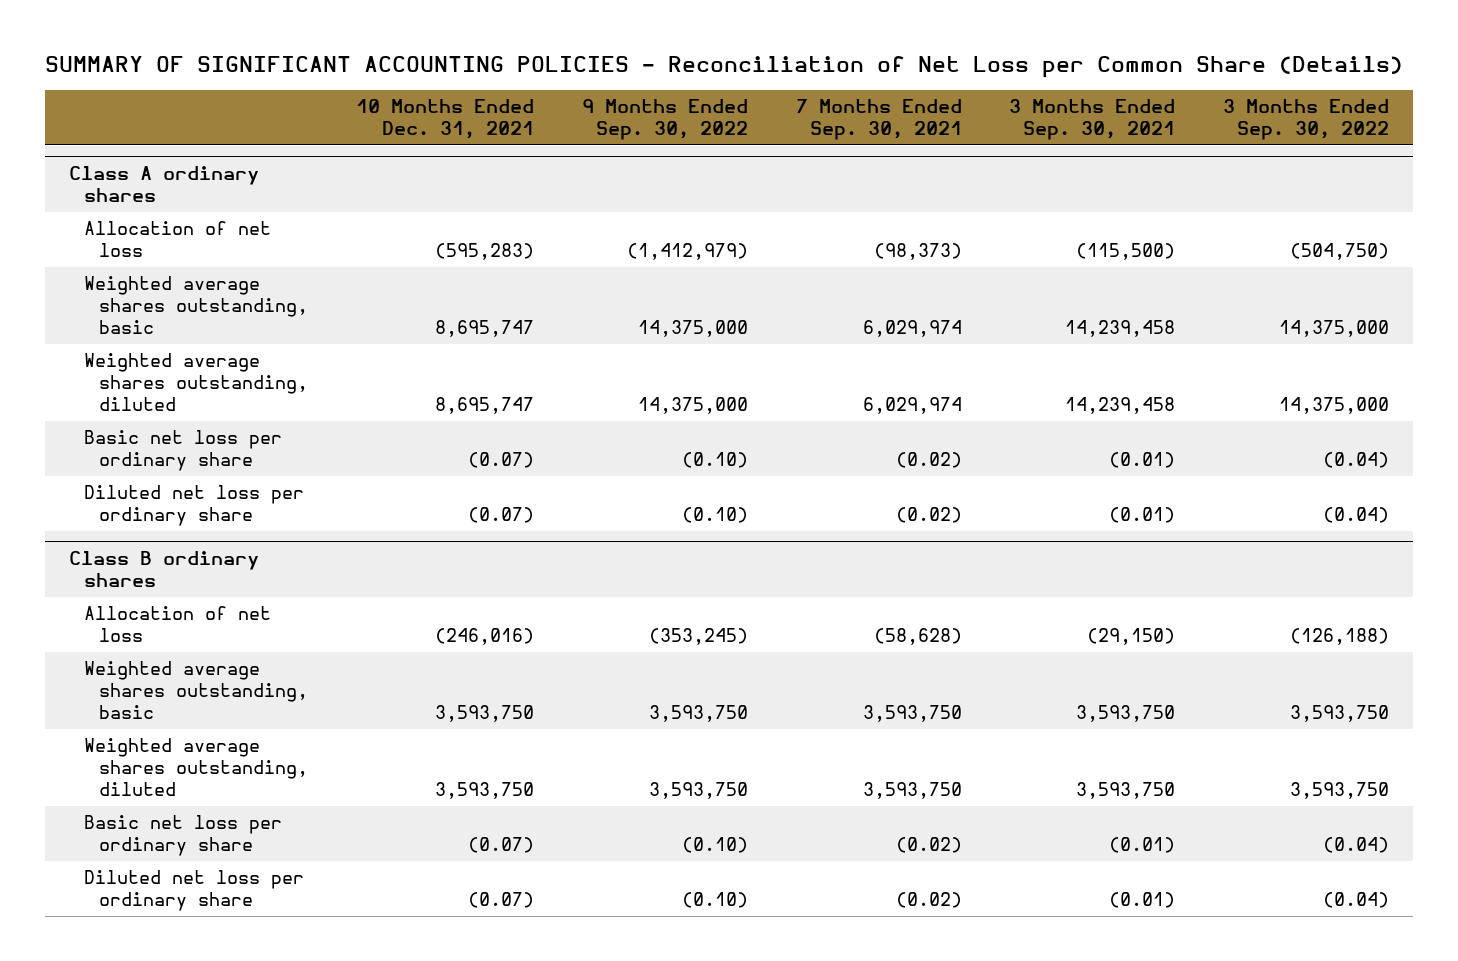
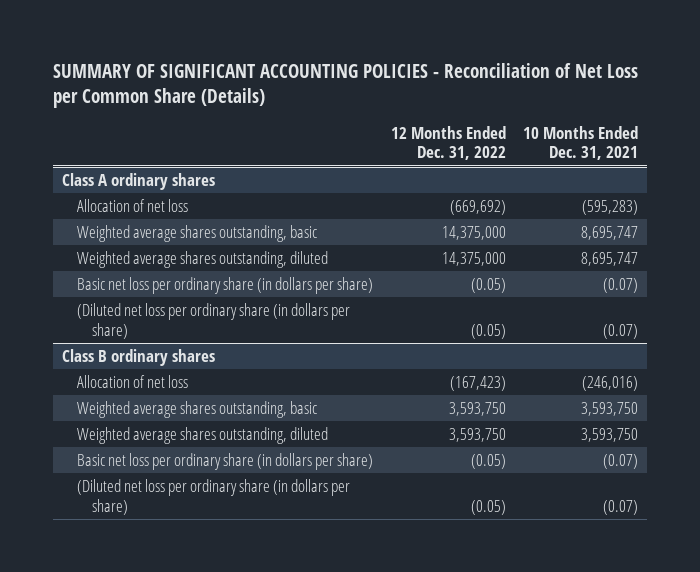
[581,99,748,141] 9 Months Ended Sep. 30, 2022 -> none
[795,99,962,141] 7 Months Ended Sep. 30, 2021 -> none
[1009,99,1176,141] 3 Months Ended Sep. 30, 2021 -> none
[1223,99,1390,141] 3 Months Ended Sep. 30, 2022 -> none
none -> [390,125,506,161] 12 Months Ended Dec. 31, 2022
[83,430,282,472] Basic net loss per ordinary share -> [76,276,373,294] Basic net loss per ordinary share (in dollars per share)
[83,485,304,527] Diluted net loss per ordinary share -> [76,302,350,339] (Diluted net loss per ordinary share (in dollars per share)
[83,815,282,857] Basic net loss per ordinary share -> [76,452,373,470] Basic net loss per ordinary share (in dollars per share)
[83,870,304,912] Diluted net loss per ordinary share -> [76,478,350,515] (Diluted net loss per ordinary share (in dollars per share)

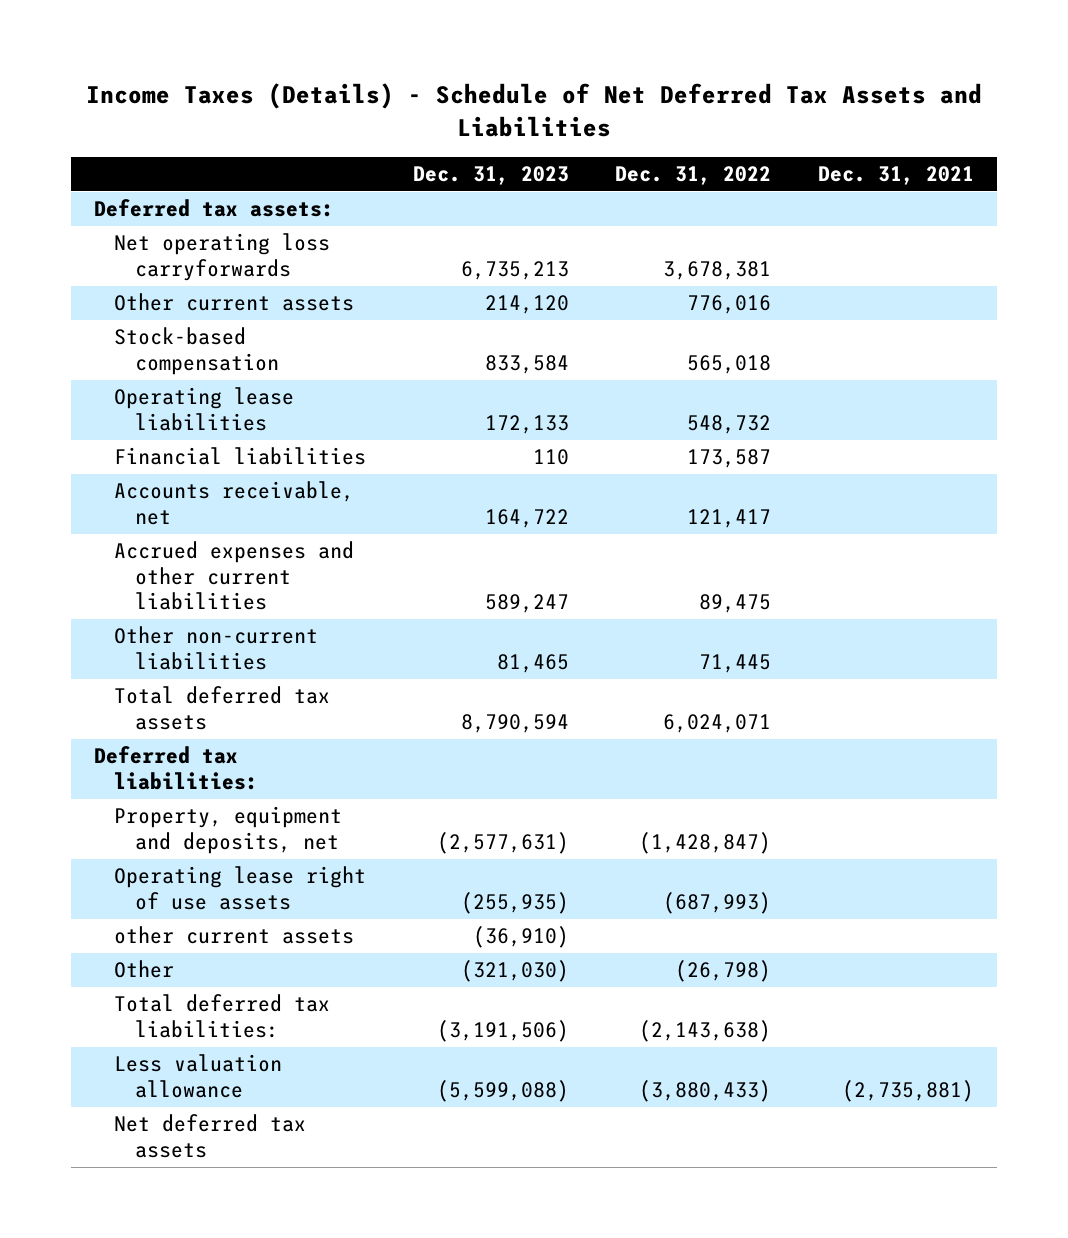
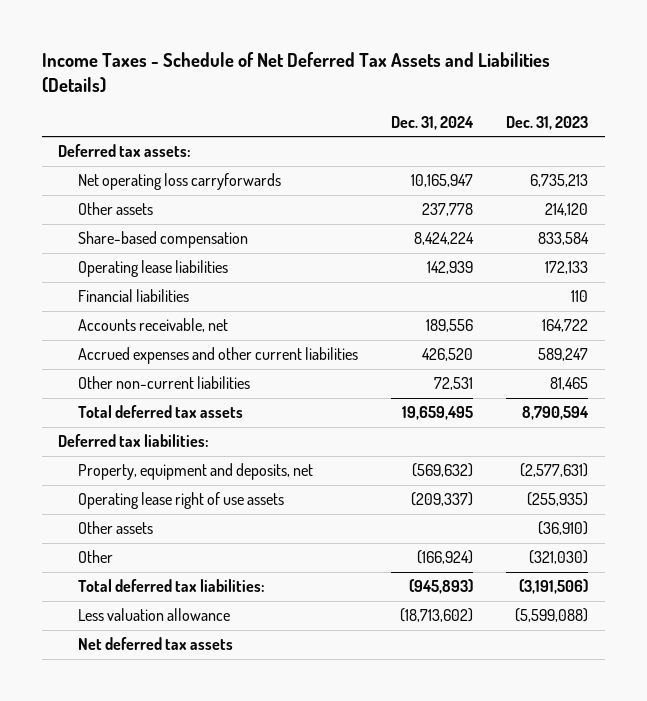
[85,83,982,137] Income Taxes (Details) - Schedule of Net Deferred Tax Assets and Liabilities -> [41,51,550,93] Income Taxes - Schedule of Net Deferred Tax Assets and Liabilities (Details)
[615,166,772,186] Dec. 31, 2022 -> none
[817,166,974,186] Dec. 31, 2021 -> none
none -> [391,115,475,130] Dec. 31, 2024
[114,293,355,312] Other current assets -> [78,202,154,216] Other assets
[114,327,279,375] Stock-based compensation -> [78,231,249,249] Share-based compensation
[114,926,355,945] other current assets -> [78,521,154,535] Other assets

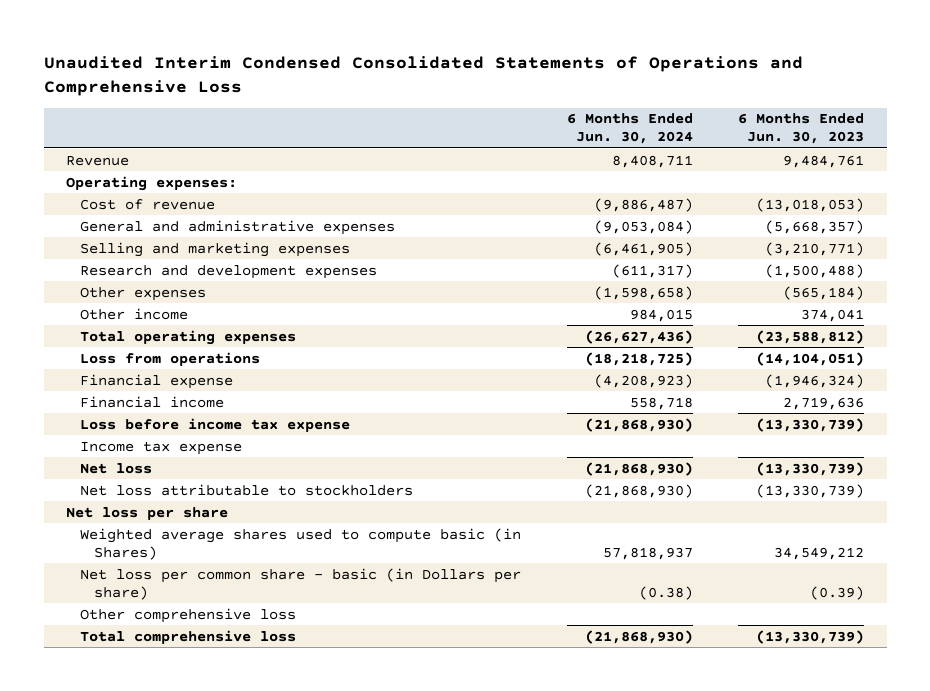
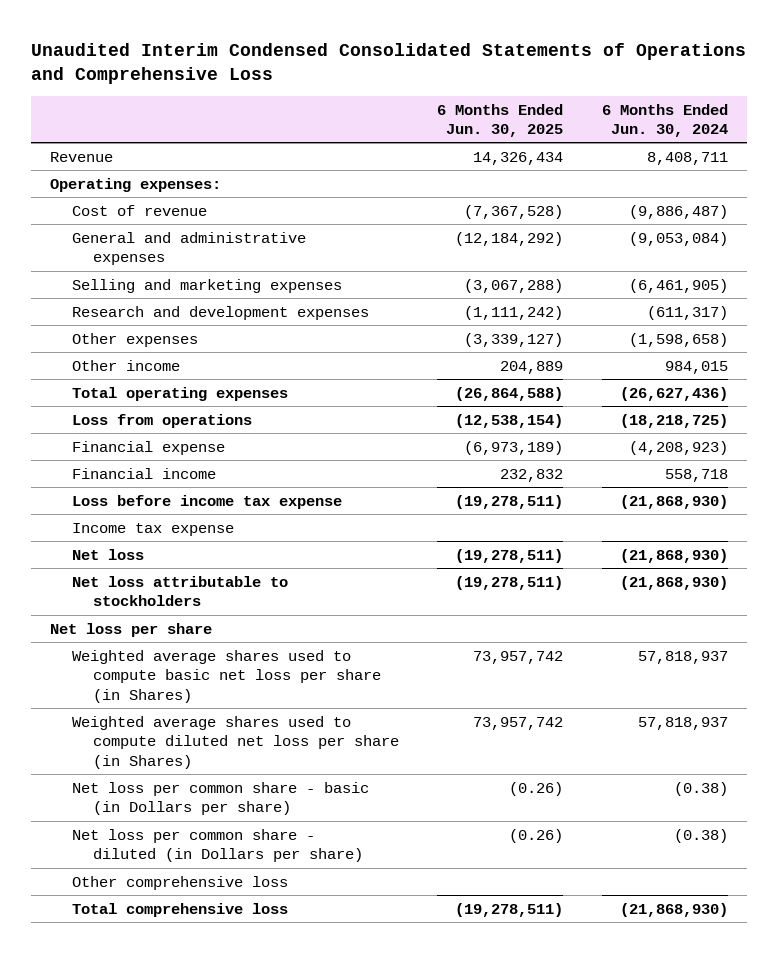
[737,113,864,145] 6 Months Ended Jun. 30, 2023 -> none
none -> [437,103,564,138] 6 Months Ended Jun. 30, 2025
[80,527,522,560] Weighted average shares used to compute basic (in Shares) -> [71,649,382,703] Weighted average shares used to compute basic net loss per share (in Shares)
none -> [71,715,400,769] Weighted average shares used to compute diluted net loss per share (in Shares)
none -> [71,828,364,863] Net loss per common share - diluted (in Dollars per share)

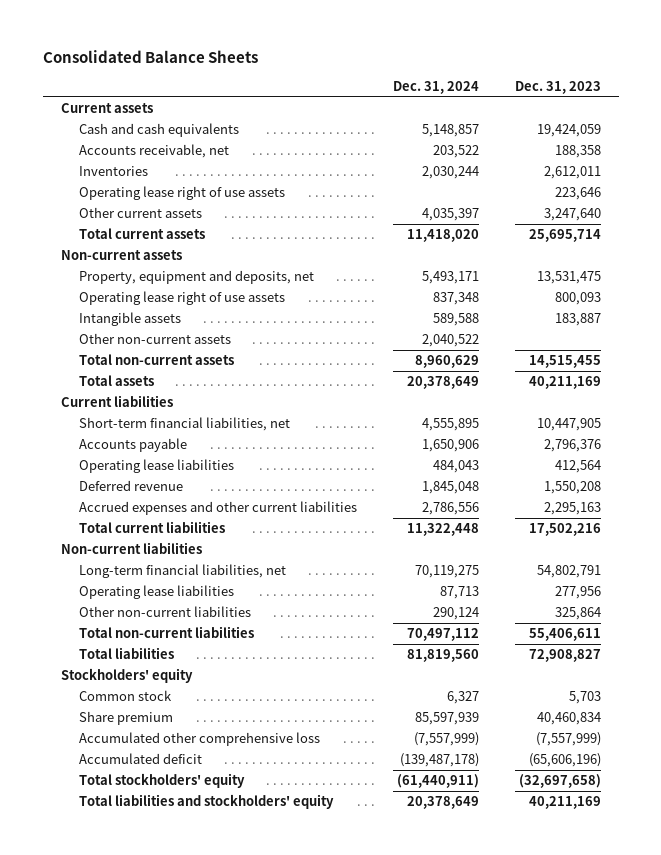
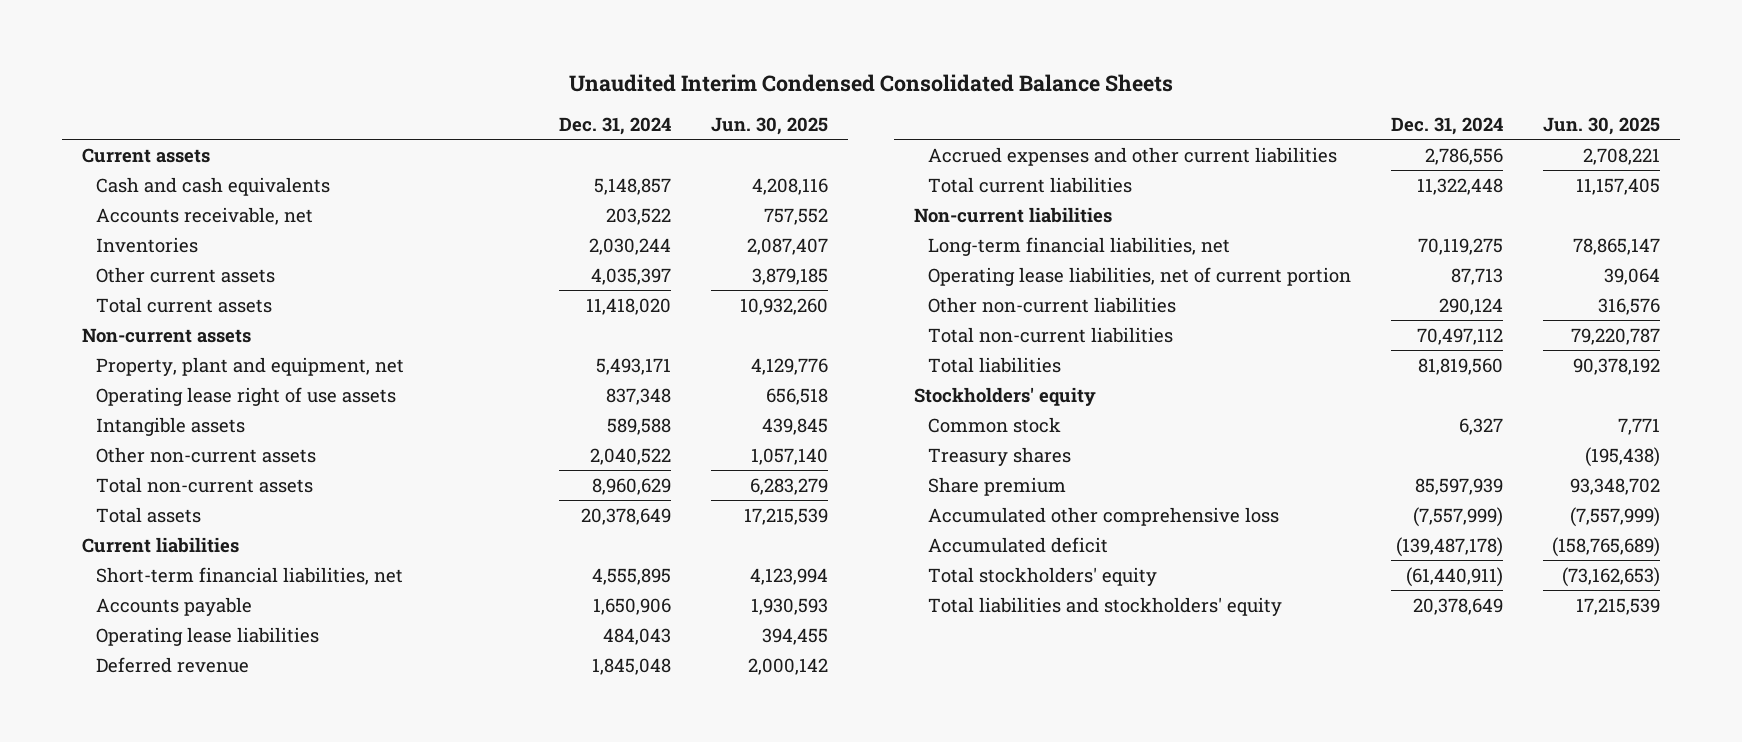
[42,49,258,63] Consolidated Balance Sheets -> [568,73,1173,92] Unaudited Interim Condensed Consolidated Balance Sheets
[514,81,601,95] Dec. 31, 2023 -> none
none -> [710,116,828,135] Jun. 30, 2025
[79,186,286,201] Operating lease right of use assets -> none
[79,270,315,285] Property, equipment and deposits, net -> [96,356,405,376] Property, plant and equipment, net
[79,585,235,600] Operating lease liabilities -> [928,266,1352,286] Operating lease liabilities, net of current portion
none -> [928,446,1072,466] Treasury shares

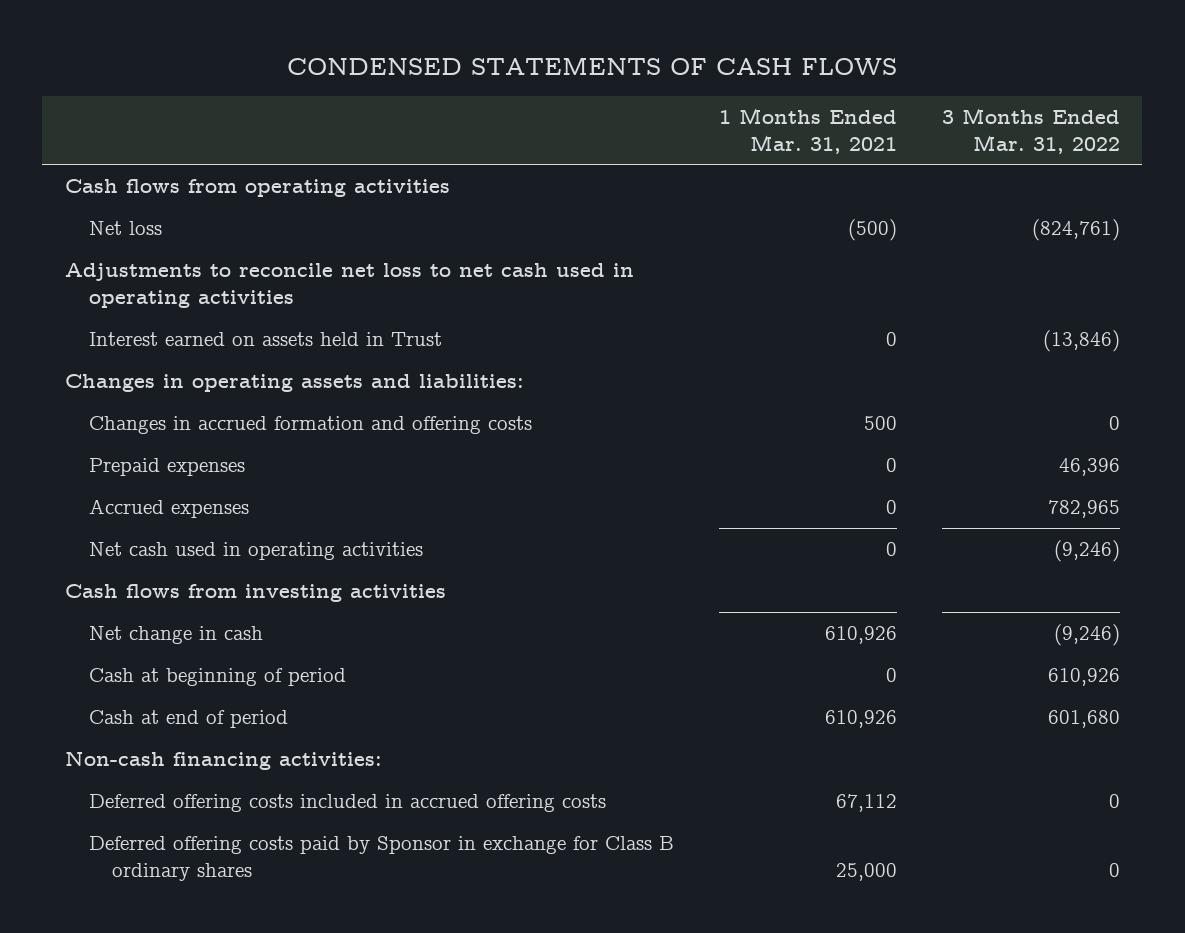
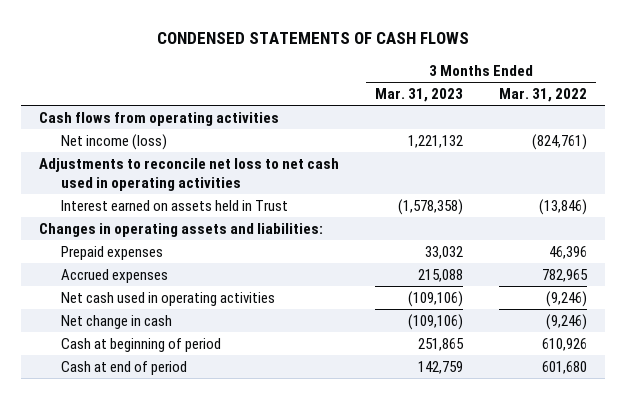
[718,107,897,154] 1 Months Ended Mar. 31, 2021 -> none
none -> [374,87,463,102] Mar. 31, 2023
[88,221,162,236] Net loss -> [60,133,167,150] Net income (loss)
[88,416,532,435] Changes in accrued formation and offering costs -> none
[64,584,446,603] Cash flows from investing activities -> none
[64,751,382,771] Non-cash financing activities: -> none
[88,794,606,813] Deferred offering costs included in accrued offering costs -> none
[88,836,674,882] Deferred offering costs paid by Sponsor in exchange for Class B ordinary shares -> none

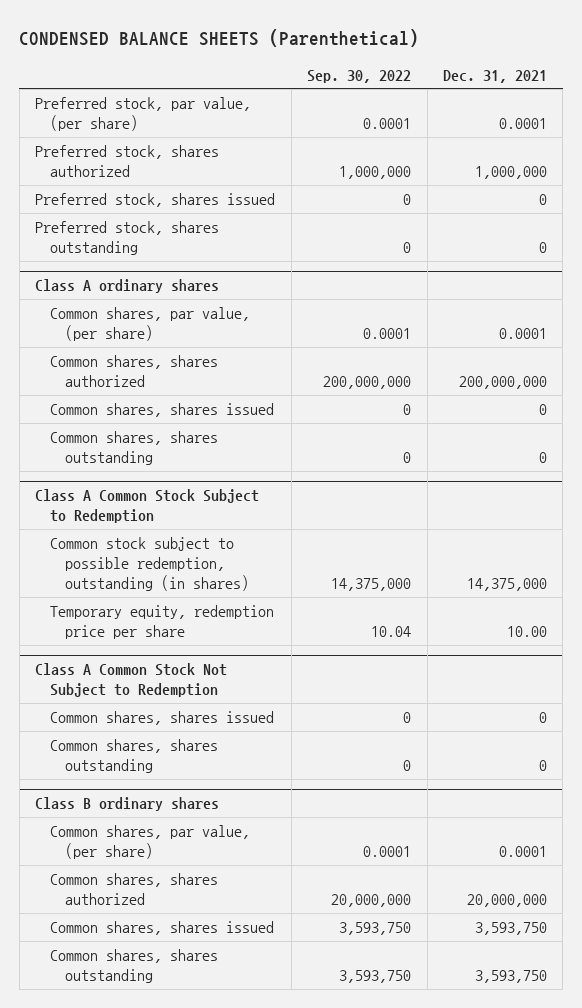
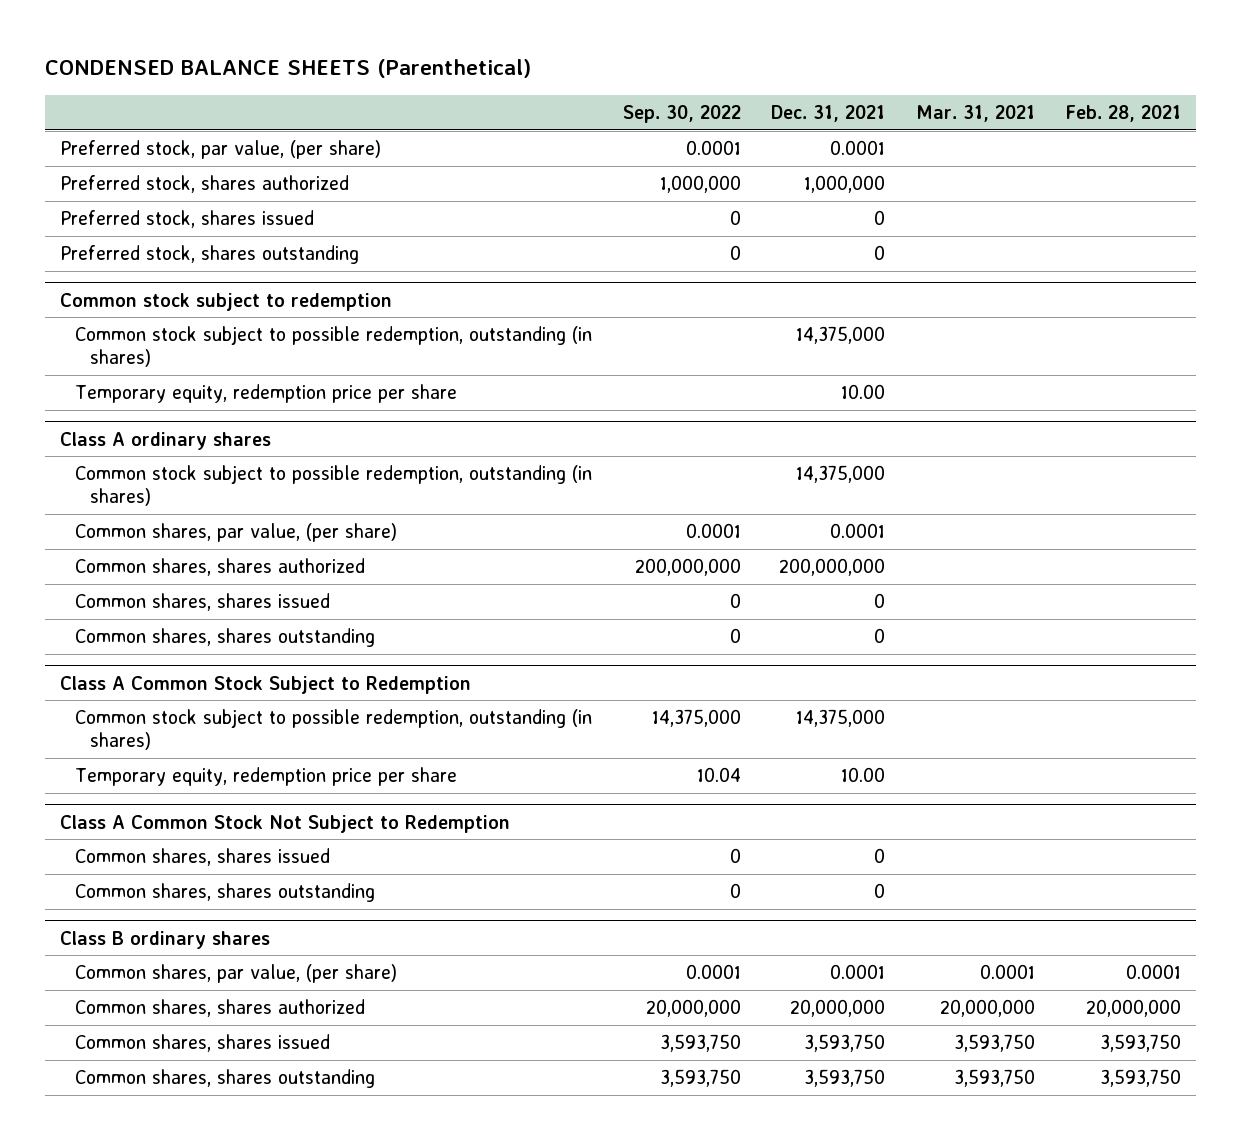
none -> [915,104,1035,122] Mar. 31, 2021
none -> [1065,104,1182,122] Feb. 28, 2021
none -> [59,292,392,311] Common stock subject to redemption
none -> [75,326,593,367] Common stock subject to possible redemption, outstanding (in shares)
none -> [75,384,458,404] Temporary equity, redemption price per share
none -> [75,465,593,506] Common stock subject to possible redemption, outstanding (in shares)

